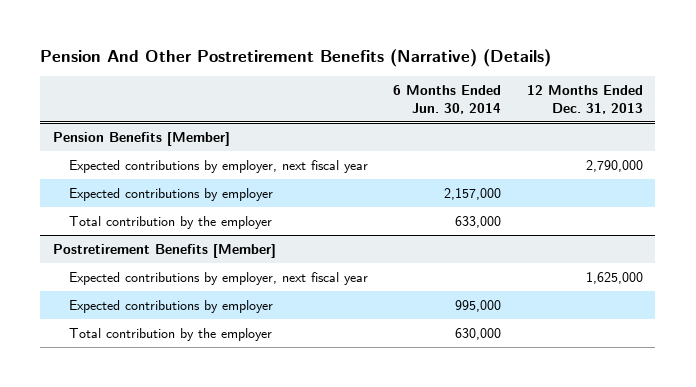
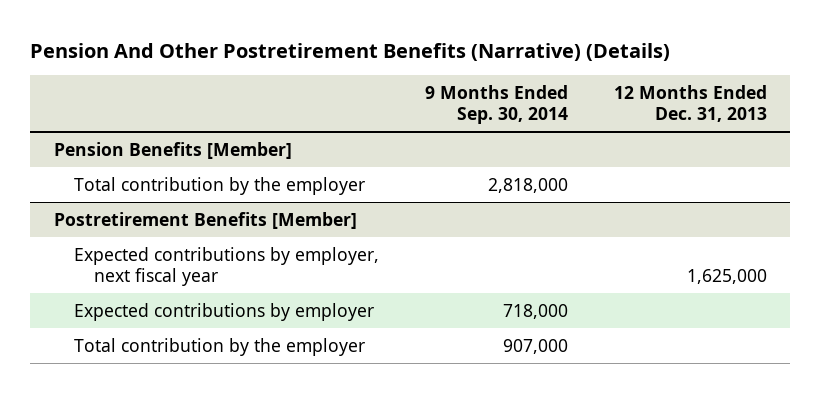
[393,85,502,114] 6 Months Ended Jun. 30, 2014 -> none
none -> [424,84,568,125] 9 Months Ended Sep. 30, 2014
[68,160,368,174] Expected contributions by employer, next fiscal year -> none
[68,188,273,202] Expected contributions by employer -> none

